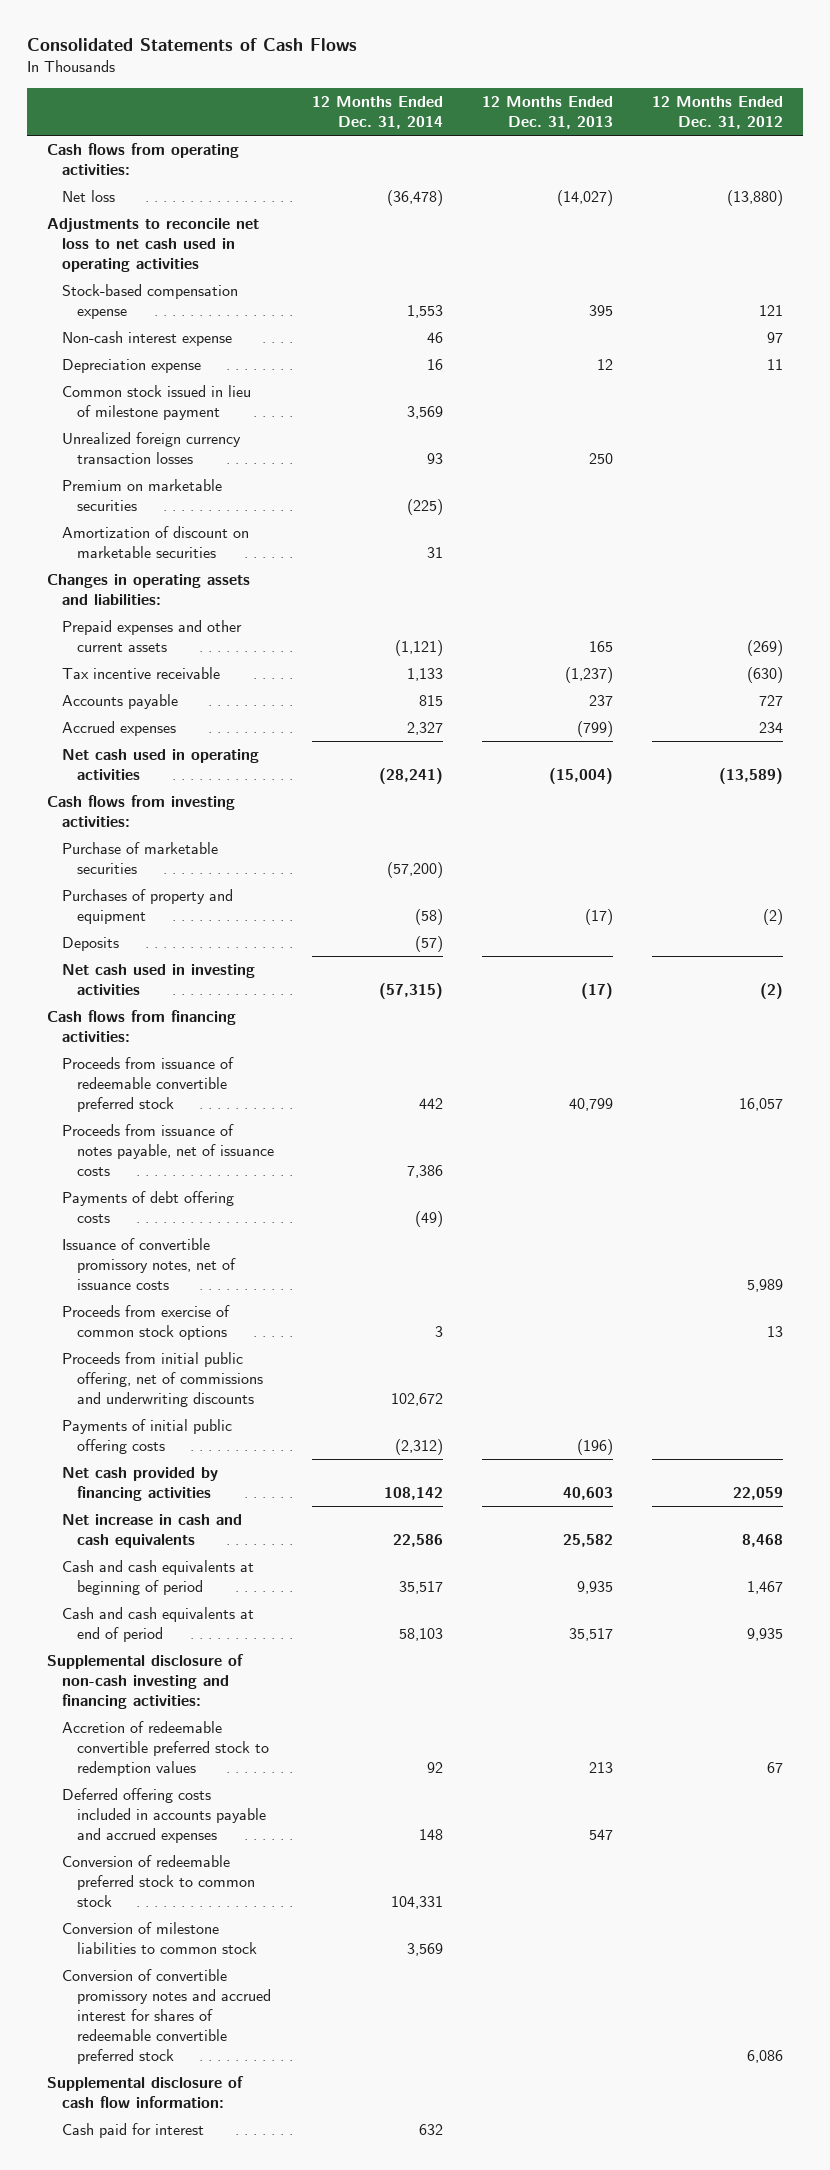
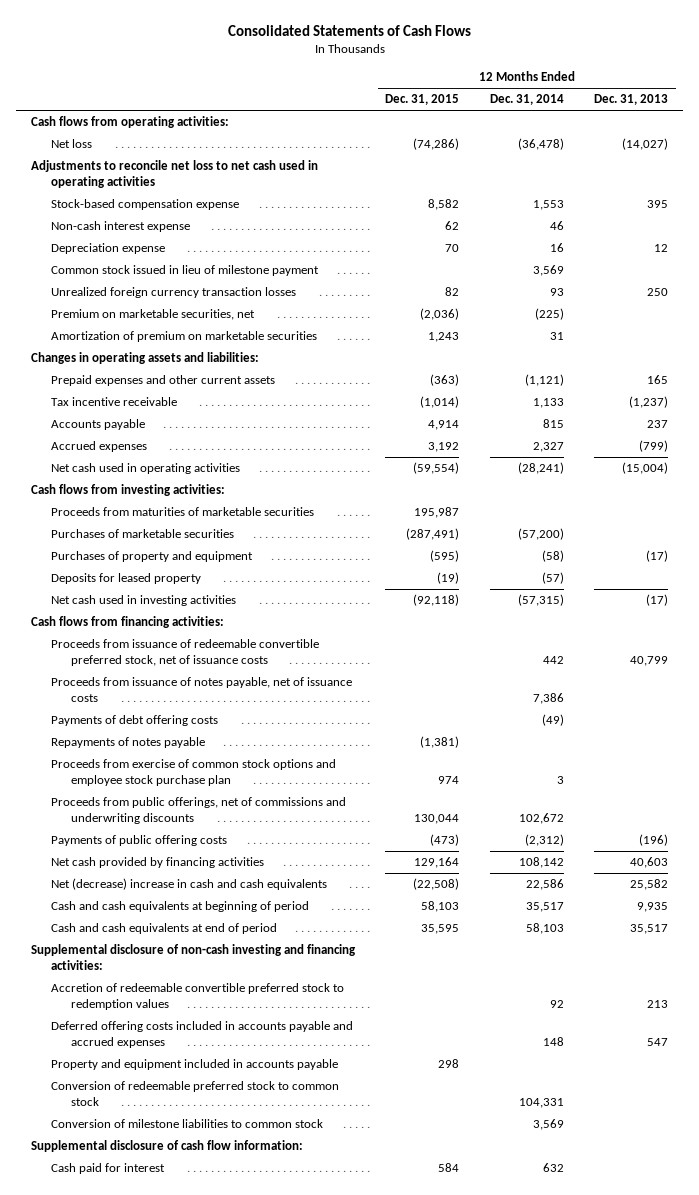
[652,95,784,129] 12 Months Ended Dec. 31, 2012 -> none
none -> [385,94,460,106] Dec. 31, 2015
[61,479,222,512] Premium on marketable securities -> [51,309,256,321] Premium on marketable securities, net
[61,526,249,559] Amortization of discount on marketable securities -> [51,331,318,343] Amortization of premium on marketable securities
none -> [51,507,315,517] Proceeds from maturities of marketable securities
[61,842,218,875] Purchase of marketable securities -> [51,529,235,539] Purchases of marketable securities
[61,937,119,952] Deposits -> none
none -> [51,573,202,585] Deposits for leased property
[61,1057,234,1113] Proceeds from issuance of redeemable convertible preferred stock -> [51,639,320,667] Proceeds from issuance of redeemable convertible preferred stock, net of issuance costs
[61,1238,236,1291] Issuance of convertible promissory notes, net of issuance costs -> none
none -> [51,737,206,749] Repayments of notes payable
[61,1305,230,1341] Proceeds from exercise of common stock options -> [51,759,337,787] Proceeds from exercise of common stock options and employee stock purchase plan
[61,1352,263,1408] Proceeds from initial public offering, net of commissions and underwriting discounts -> [51,797,347,825] Proceeds from public offerings, net of commissions and underwriting discounts
[61,1419,232,1455] Payments of initial public offering costs -> [51,835,228,847] Payments of public offering costs
[61,1514,242,1549] Net increase in cash and cash equivalents -> [51,878,328,891] Net (decrease) increase in cash and cash equivalents
none -> [51,1059,339,1071] Property and equipment included in accounts payable
[61,1969,271,2065] Conversion of convertible promissory notes and accrued interest for shares of redeemable convertible preferred stock -> none

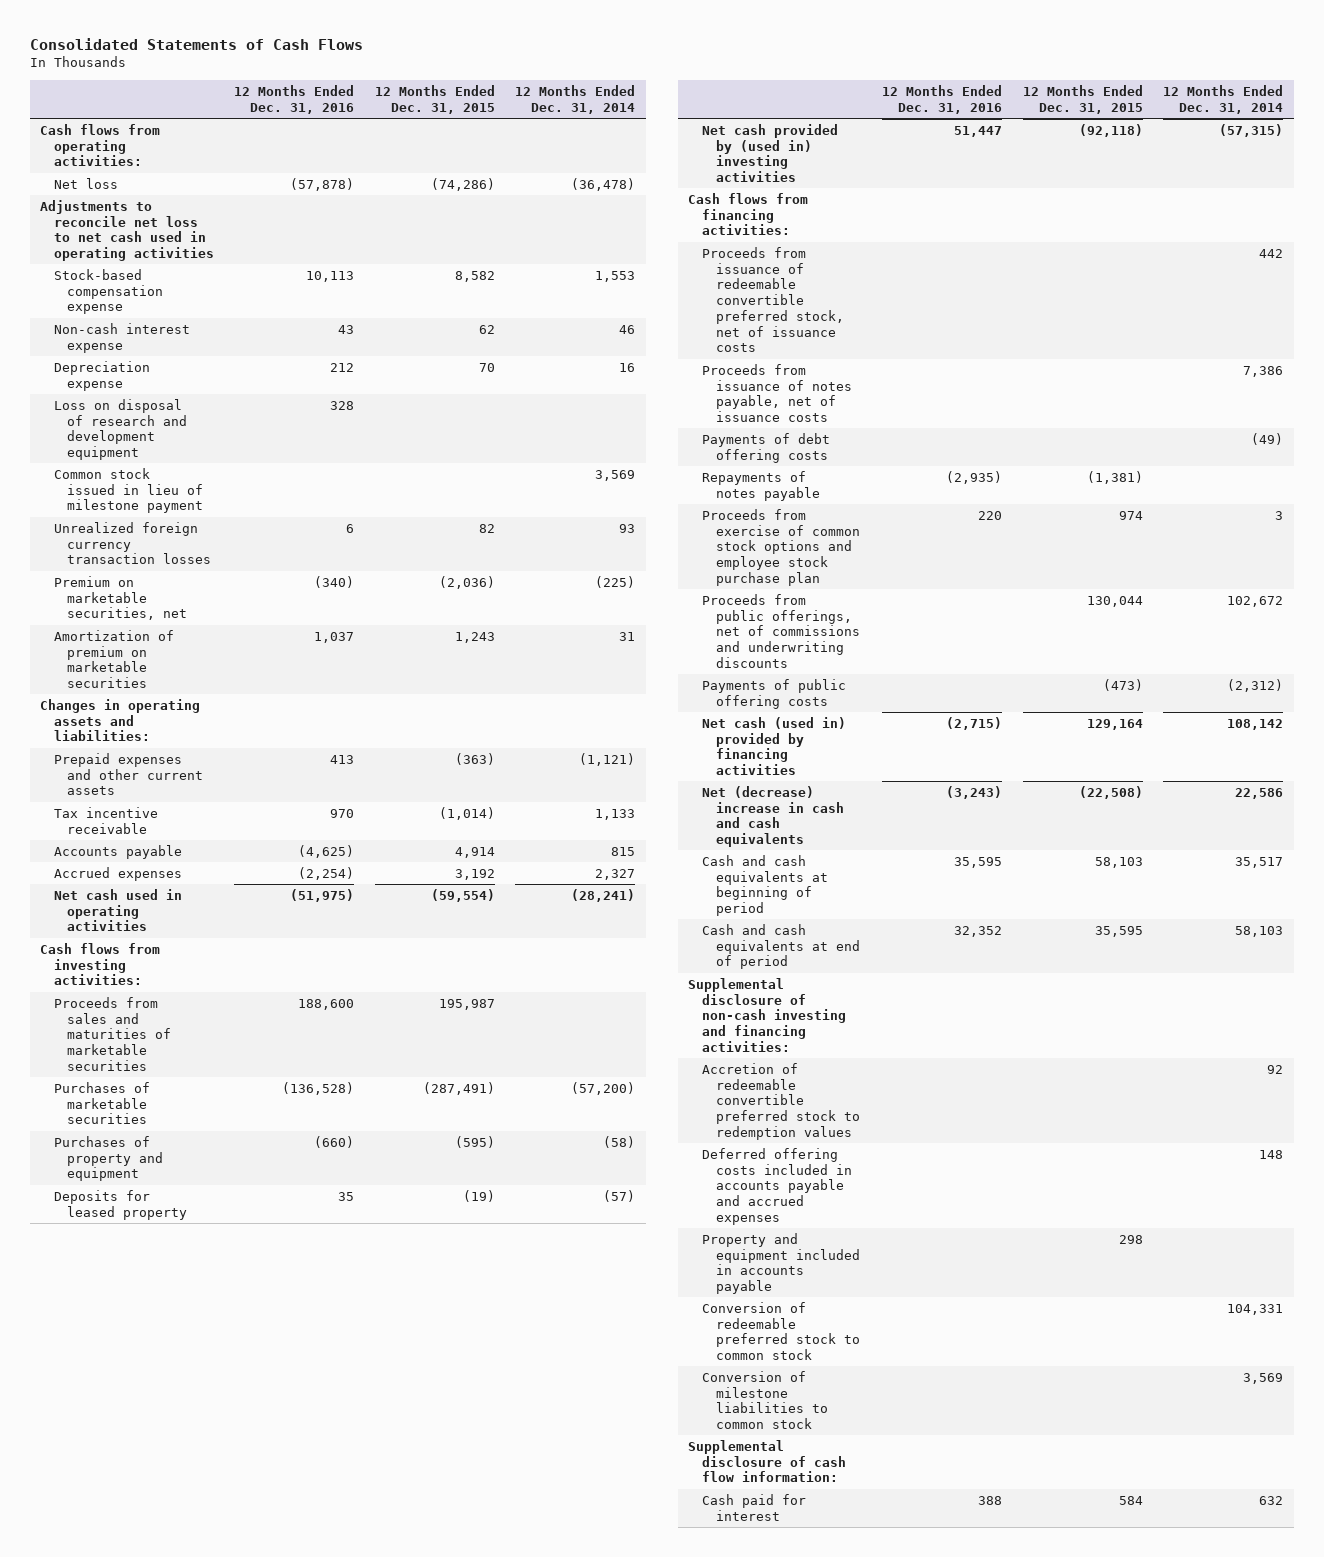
[594,94,669,106] Dec. 31, 2013 -> none
none -> [234,85,355,115] 12 Months Ended Dec. 31, 2016
none -> [53,398,188,461] Loss on disposal of research and development equipment
[51,507,315,517] Proceeds from maturities of marketable securities -> [53,996,172,1071] Proceeds from sales and maturities of marketable securities
[51,595,237,607] Net cash used in investing activities -> [701,123,838,183] Net cash provided by (used in) investing activities
[51,857,265,869] Net cash provided by financing activities -> [701,716,846,776] Net cash (used in) provided by financing activities

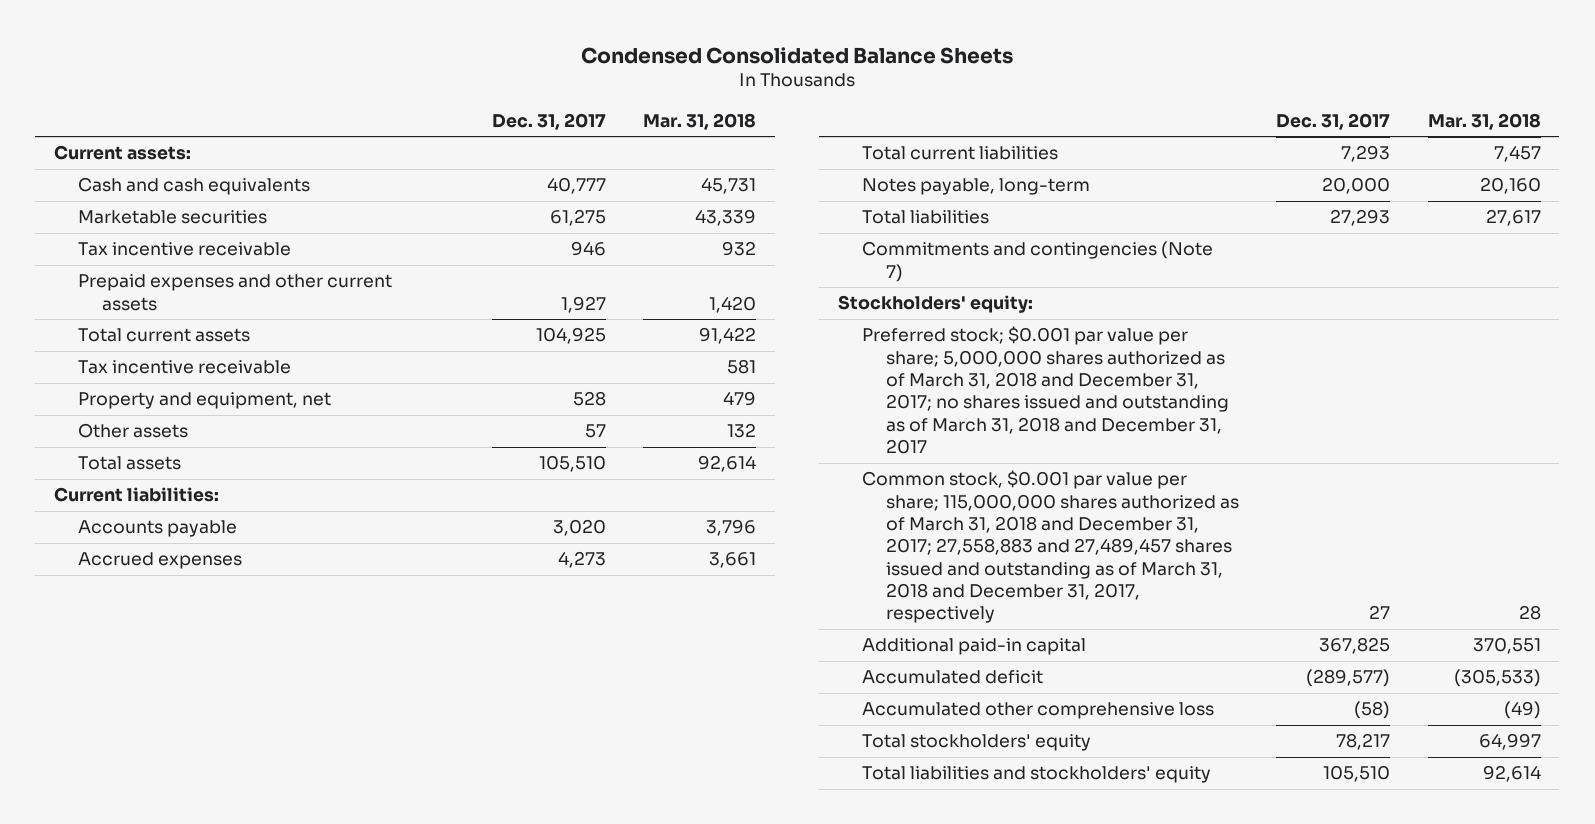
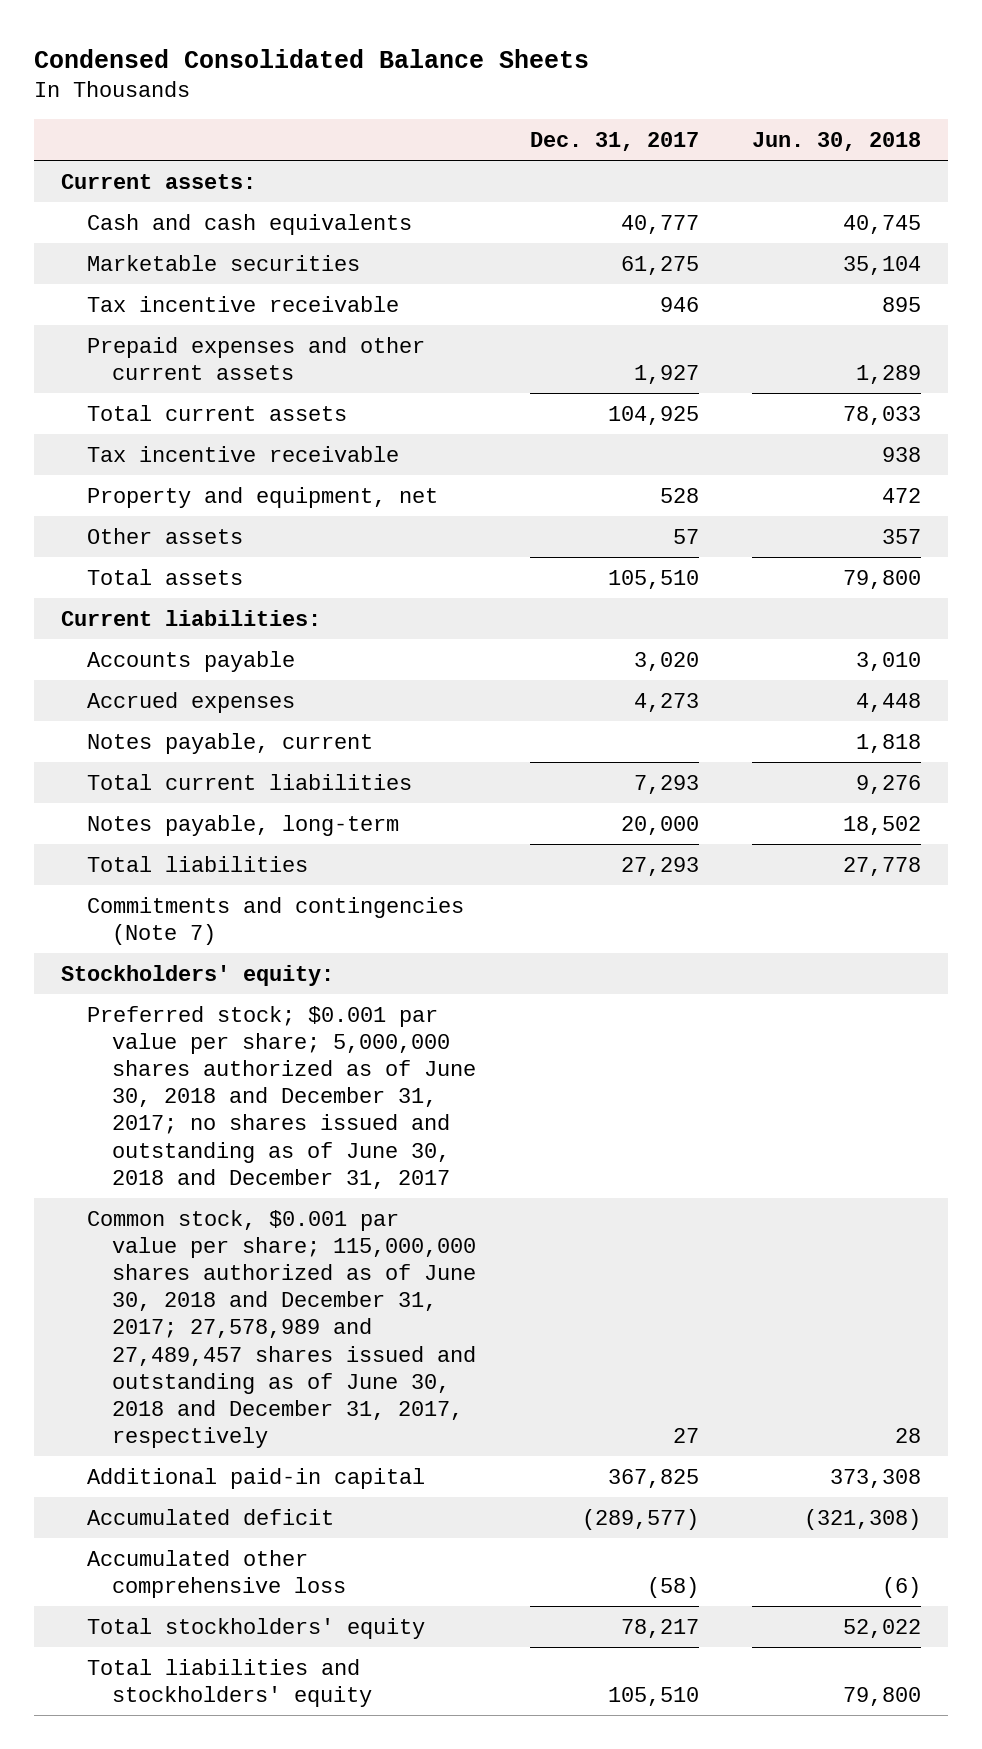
[643,112,757,130] Mar. 31, 2018 -> none
none -> [752,131,922,151] Jun. 30, 2018
none -> [86,732,373,754] Notes payable, current
[862,326,1230,455] Preferred stock; $0.001 par value per share; 5,000,000 shares authorized as of March 31, 2018 and December 31, 2017; no shares issued and outstanding as of March 31, 2018 and December 31, 2017 -> [86,1005,477,1189] Preferred stock; $0.001 par value per share; 5,000,000 shares authorized as of June 30, 2018 and December 31, 2017; no shares issued and outstanding as of June 30, 2018 and December 31, 2017
[862,470,1240,624] Common stock, $0.001 par value per share; 115,000,000 shares authorized as of March 31, 2018 and December 31, 2017; 27,558,883 and 27,489,457 shares issued and outstanding as of March 31, 2018 and December 31, 2017, respectively -> [86,1209,477,1449] Common stock, $0.001 par value per share; 115,000,000 shares authorized as of June 30, 2018 and December 31, 2017; 27,578,989 and 27,489,457 shares issued and outstanding as of June 30, 2018 and December 31, 2017, respectively

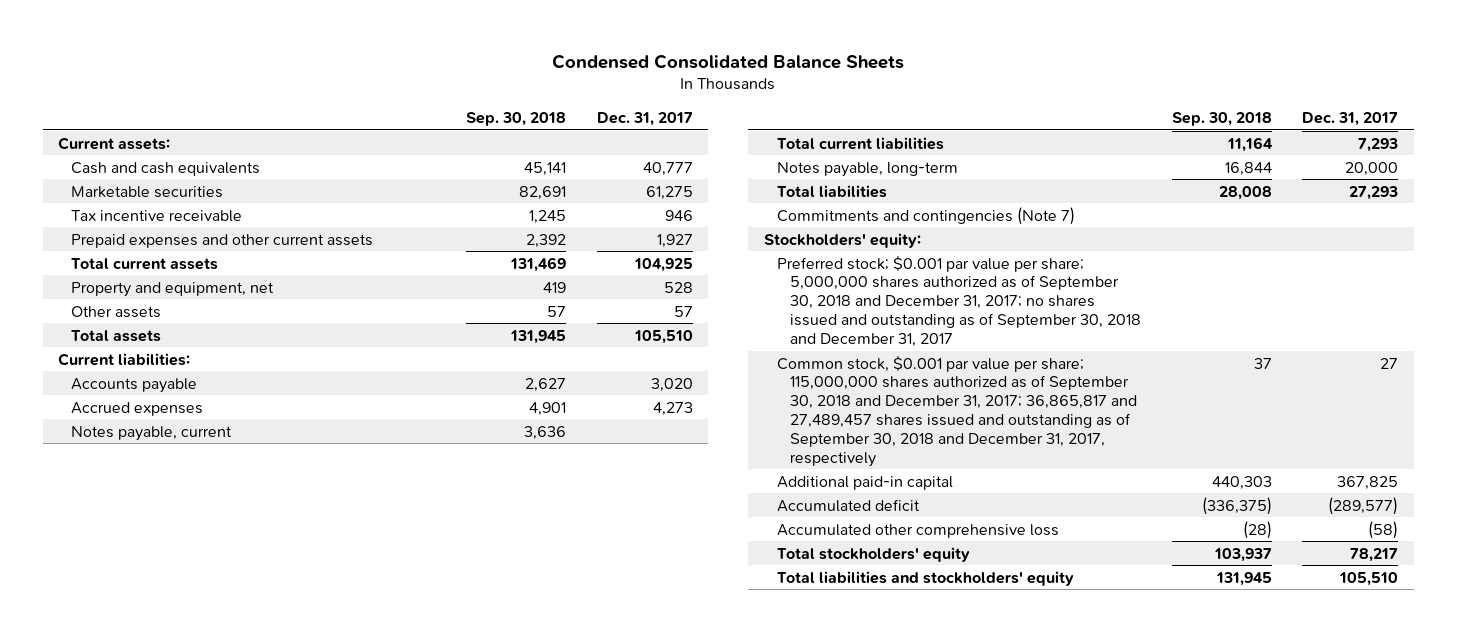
[752,131,922,151] Jun. 30, 2018 -> none
none -> [466,111,567,126] Sep. 30, 2018
[86,445,399,462] Tax incentive receivable -> none
[86,1005,477,1189] Preferred stock; $0.001 par value per share; 5,000,000 shares authorized as of June 30, 2018 and December 31, 2017; no shares issued and outstanding as of June 30, 2018 and December 31, 2017 -> [776,255,1141,347] Preferred stock; $0.001 par value per share; 5,000,000 shares authorized as of September 30, 2018 and December 31, 2017; no shares issued and outstanding as of September 30, 2018 and December 31, 2017
[86,1209,477,1449] Common stock, $0.001 par value per share; 115,000,000 shares authorized as of June 30, 2018 and December 31, 2017; 27,578,989 and 27,489,457 shares issued and outstanding as of June 30, 2018 and December 31, 2017, respectively -> [776,355,1137,467] Common stock, $0.001 par value per share; 115,000,000 shares authorized as of September 30, 2018 and December 31, 2017; 36,865,817 and 27,489,457 shares issued and outstanding as of September 30, 2018 and December 31, 2017, respectively

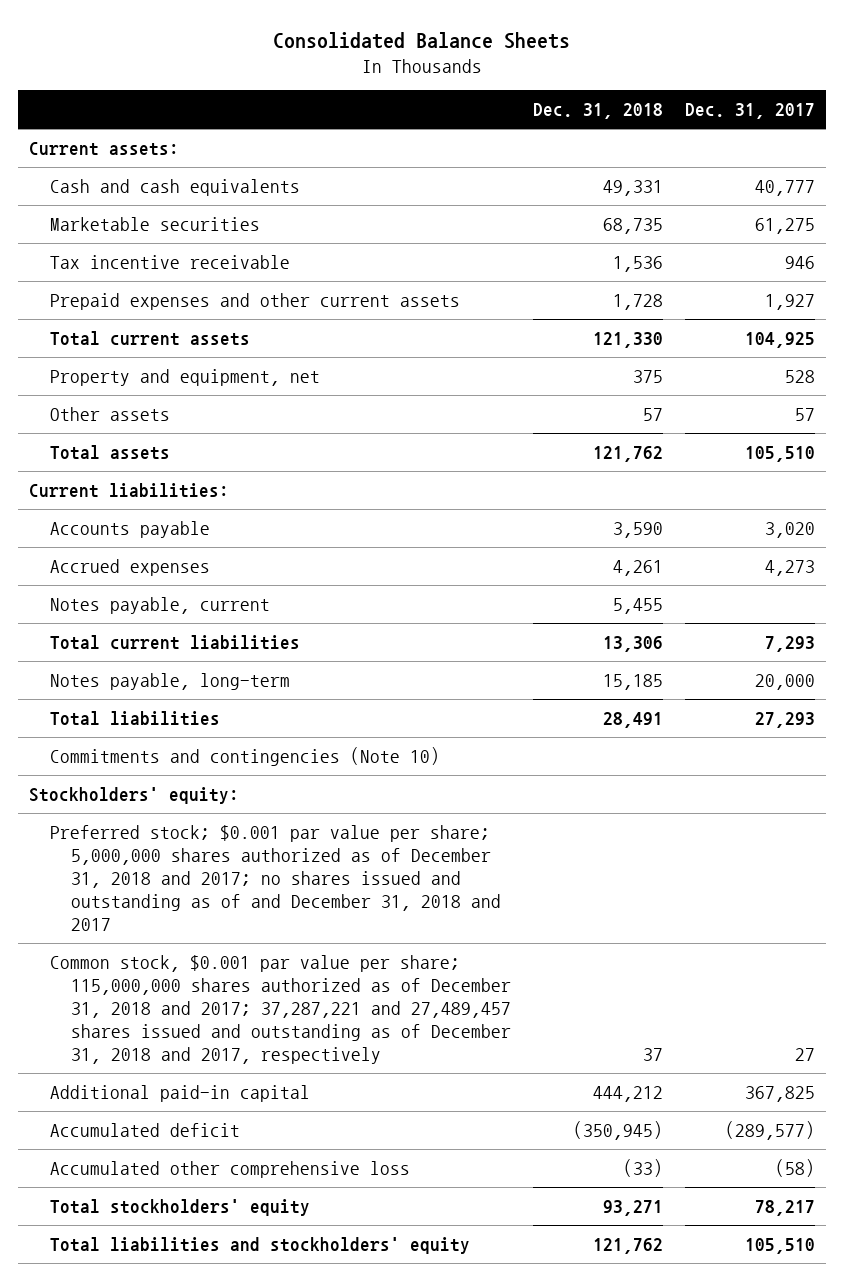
[552,53,905,69] Condensed Consolidated Balance Sheets -> [272,31,570,49] Consolidated Balance Sheets
[466,111,567,126] Sep. 30, 2018 -> none
none -> [532,103,663,120] Dec. 31, 2018
[776,206,1075,225] Commitments and contingencies (Note 7) -> [49,746,440,766] Commitments and contingencies (Note 10)
[776,255,1141,347] Preferred stock; $0.001 par value per share; 5,000,000 shares authorized as of September 30, 2018 and December 31, 2017; no shares issued and outstanding as of September 30, 2018 and December 31, 2017 -> [49,824,502,932] Preferred stock; $0.001 par value per share; 5,000,000 shares authorized as of December 31, 2018 and 2017; no shares issued and outstanding as of and December 31, 2018 and 2017
[776,355,1137,467] Common stock, $0.001 par value per share; 115,000,000 shares authorized as of September 30, 2018 and December 31, 2017; 36,865,817 and 27,489,457 shares issued and outstanding as of September 30, 2018 and December 31, 2017, respectively -> [49,954,512,1065] Common stock, $0.001 par value per share; 115,000,000 shares authorized as of December 31, 2018 and 2017; 37,287,221 and 27,489,457 shares issued and outstanding as of December 31, 2018 and 2017, respectively

